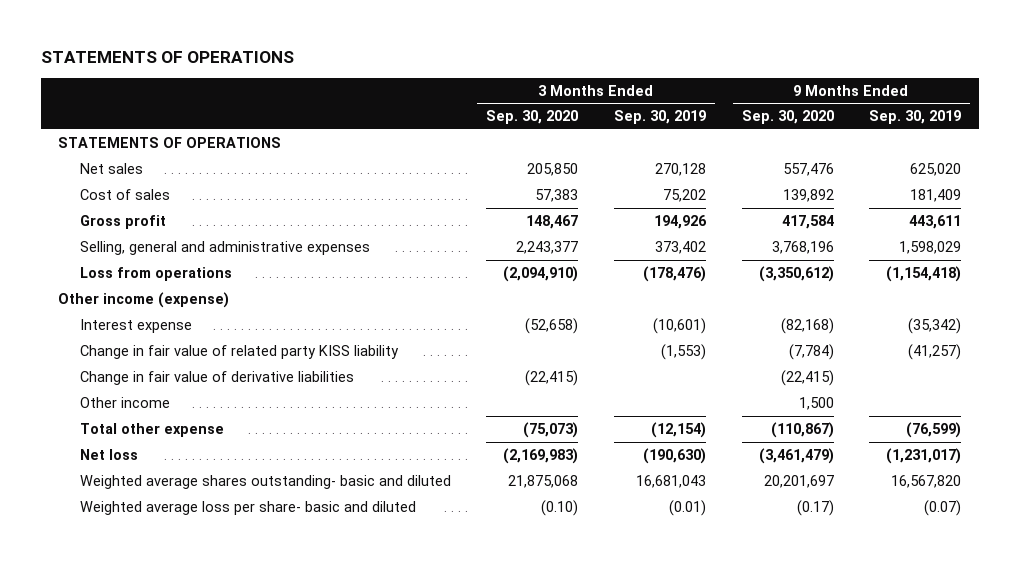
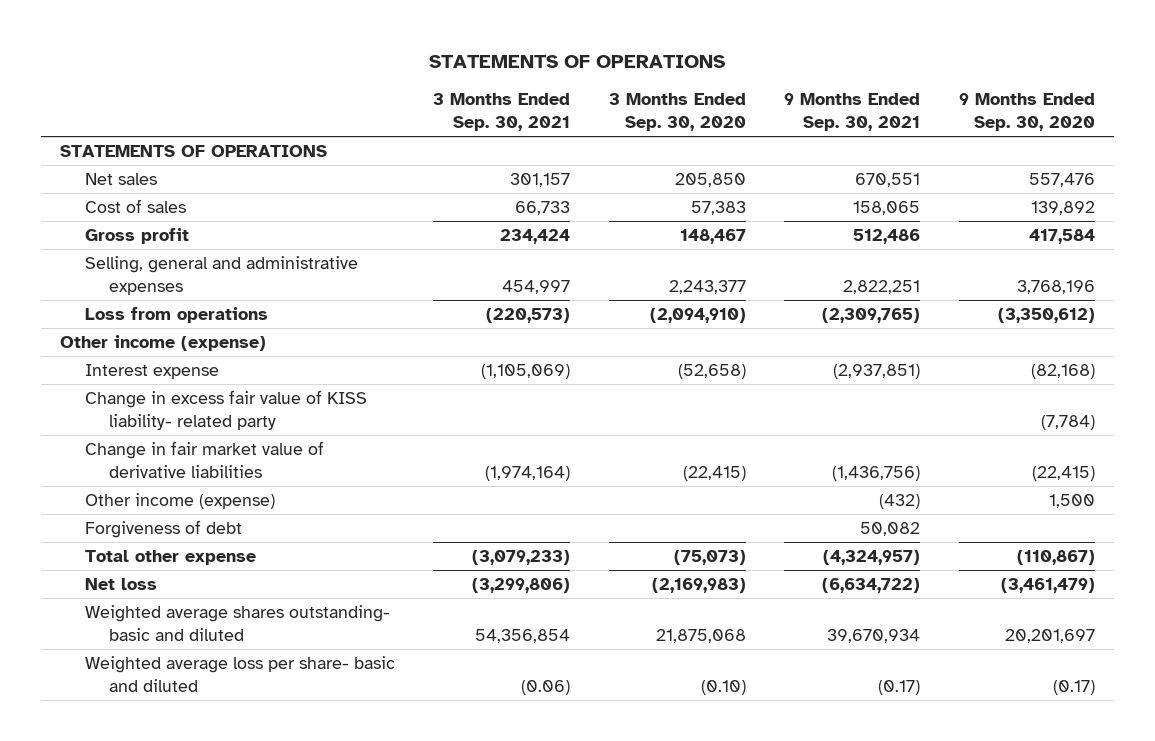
[613,110,706,125] Sep. 30, 2019 -> none
[869,110,962,125] Sep. 30, 2019 -> none
none -> [433,93,571,132] 3 Months Ended Sep. 30, 2021
none -> [784,93,921,132] 9 Months Ended Sep. 30, 2021
[79,344,399,359] Change in fair value of related party KISS liability -> [84,389,367,430] Change in excess fair value of KISS liability- related party
[79,370,354,385] Change in fair value of derivative liabilities -> [84,440,324,478] Change in fair market value of derivative liabilities
[79,396,170,408] Other income -> [84,492,275,509] Other income (expense)
none -> [84,519,242,538] Forgiveness of debt

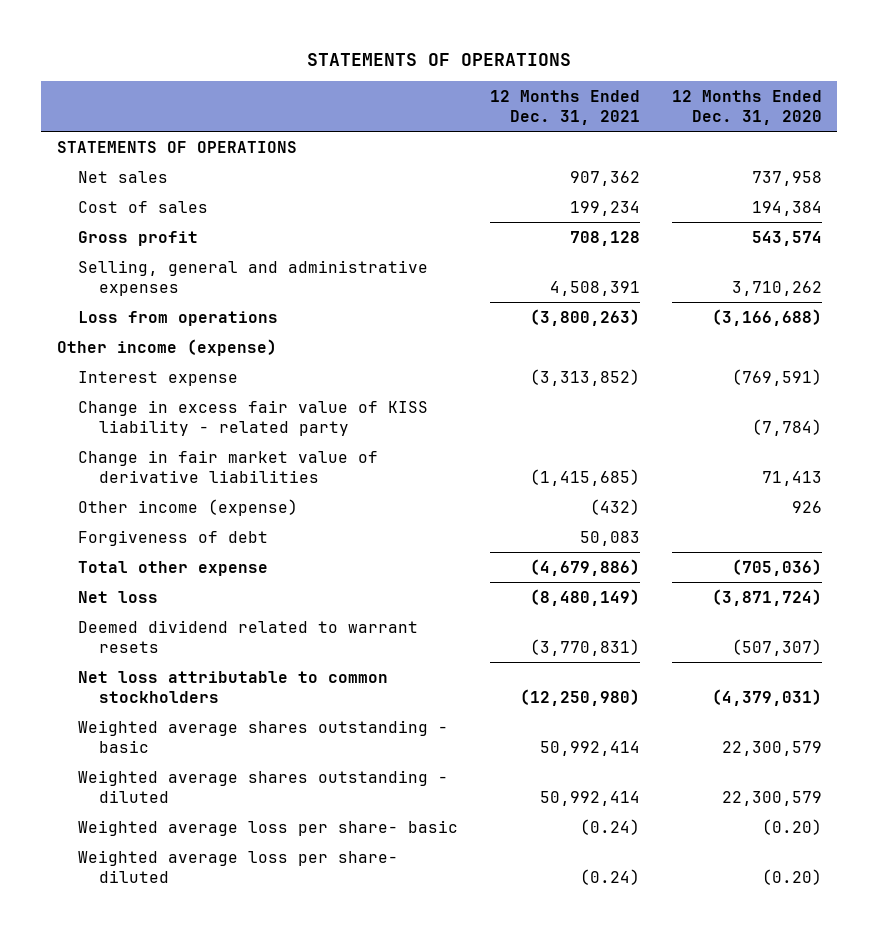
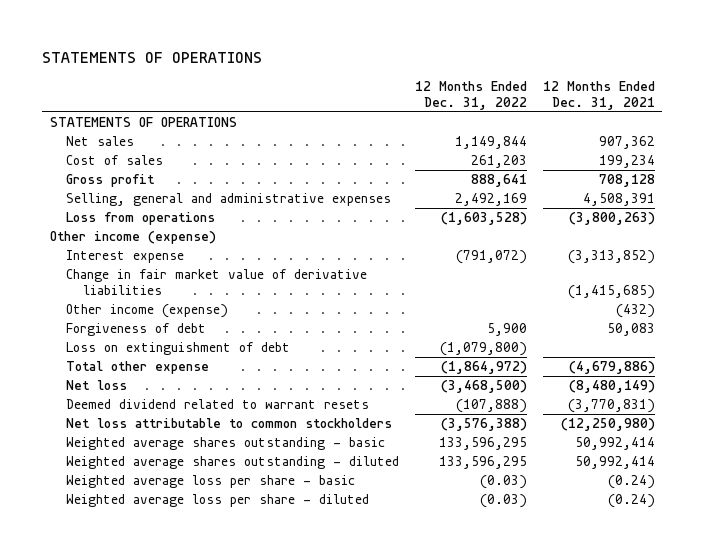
[671,90,822,125] 12 Months Ended Dec. 31, 2020 -> none
none -> [415,81,528,110] 12 Months Ended Dec. 31, 2022
[78,399,429,436] Change in excess fair value of KISS liability - related party -> none
none -> [66,342,291,356] Loss on extinguishment of debt
[78,819,459,836] Weighted average loss per share- basic -> [66,475,356,489] Weighted average loss per share - basic
[78,849,399,883] Weighted average loss per share- diluted -> [66,494,370,508] Weighted average loss per share - diluted

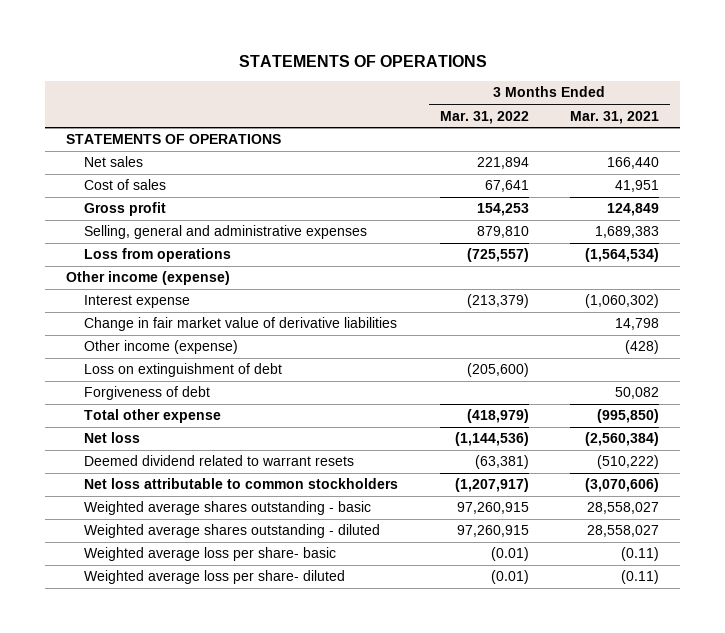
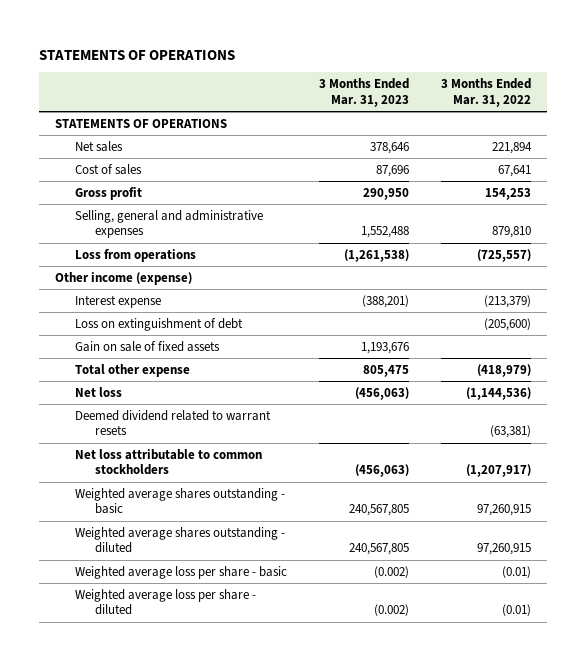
[570,110,660,124] Mar. 31, 2021 -> none
none -> [318,78,409,107] 3 Months Ended Mar. 31, 2023
[84,317,398,332] Change in fair market value of derivative liabilities -> none
[84,340,239,355] Other income (expense) -> none
[84,386,211,401] Forgiveness of debt -> none
none -> [75,340,221,352] Gain on sale of fixed assets
[84,547,337,562] Weighted average loss per share- basic -> [75,565,288,579] Weighted average loss per share - basic
[84,570,346,585] Weighted average loss per share- diluted -> [75,588,257,616] Weighted average loss per share - diluted

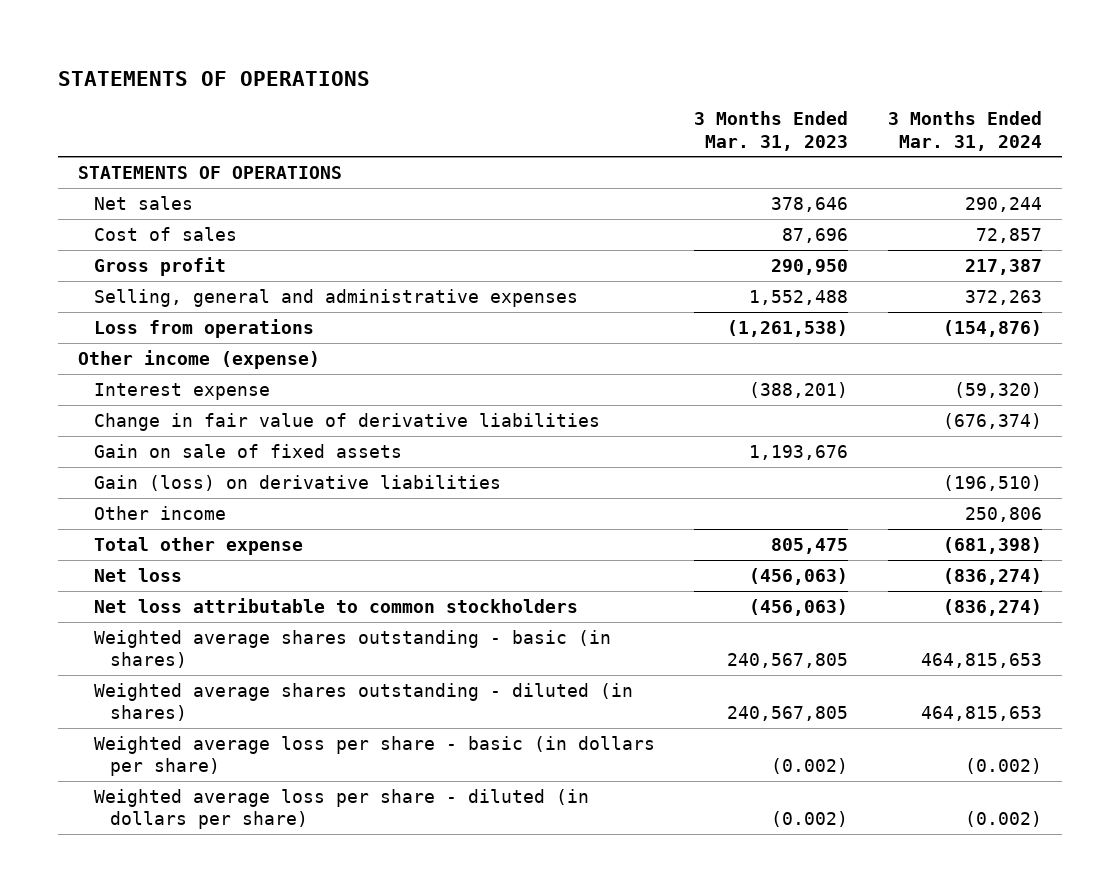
[440,78,531,107] 3 Months Ended Mar. 31, 2022 -> none
none -> [887,111,1042,151] 3 Months Ended Mar. 31, 2024
[75,317,244,331] Loss on extinguishment of debt -> none
none -> [94,412,601,431] Change in fair value of derivative liabilities
none -> [94,474,502,491] Gain (loss) on derivative liabilities
none -> [94,505,227,520] Other income
[75,409,272,436] Deemed dividend related to warrant resets -> none
[75,487,286,515] Weighted average shares outstanding - basic -> [94,629,612,669] Weighted average shares outstanding - basic (in shares)
[75,526,286,554] Weighted average shares outstanding - diluted -> [94,682,634,722] Weighted average shares outstanding - diluted (in shares)
[75,565,288,579] Weighted average loss per share - basic -> [94,735,656,777] Weighted average loss per share - basic (in dollars per share)
[75,588,257,616] Weighted average loss per share - diluted -> [94,788,590,830] Weighted average loss per share - diluted (in dollars per share)

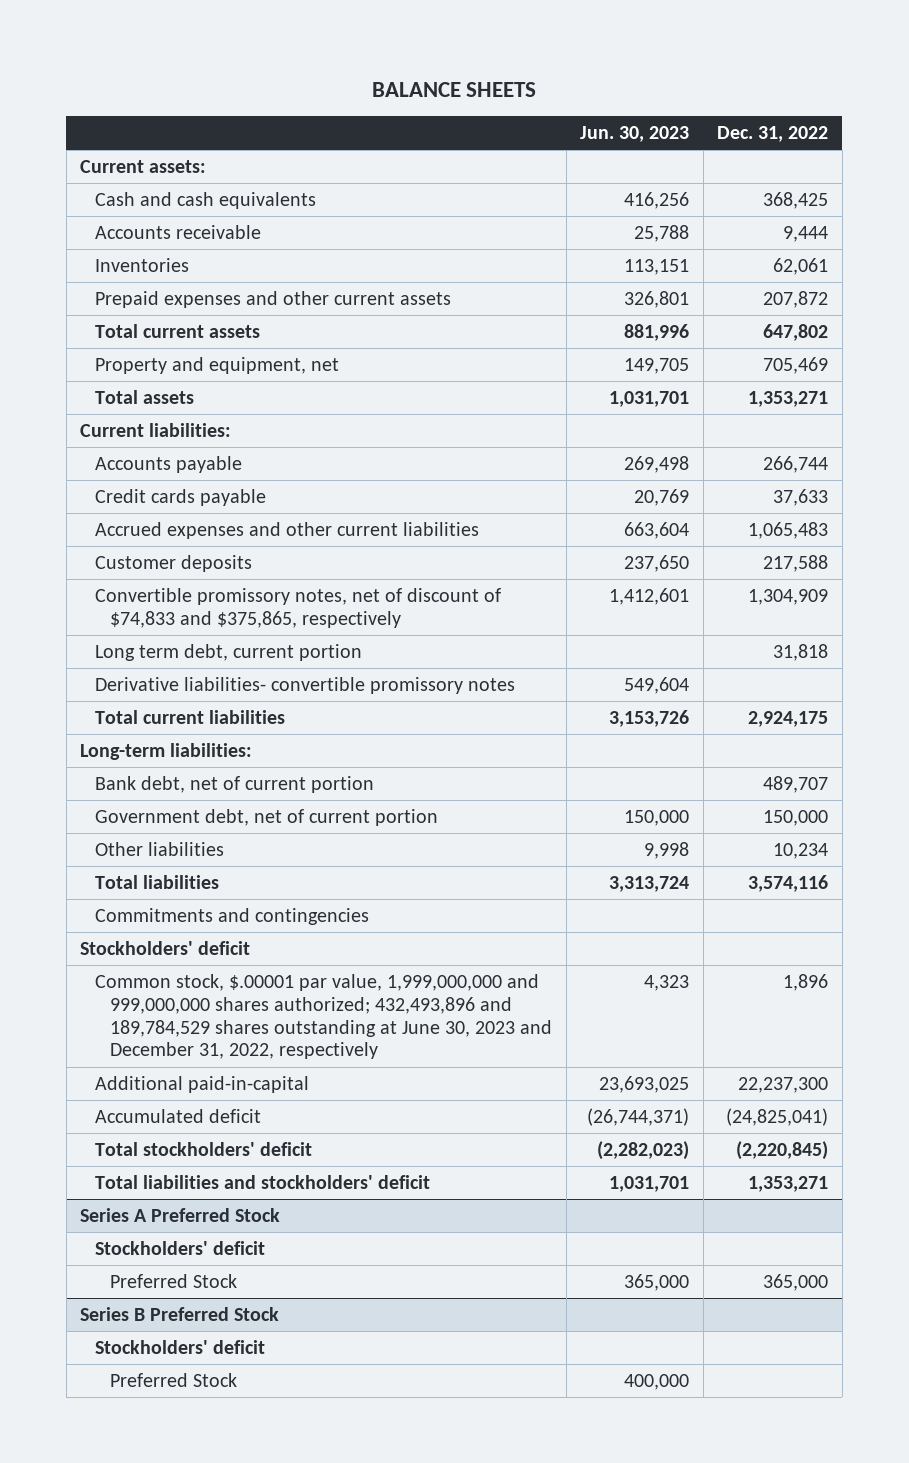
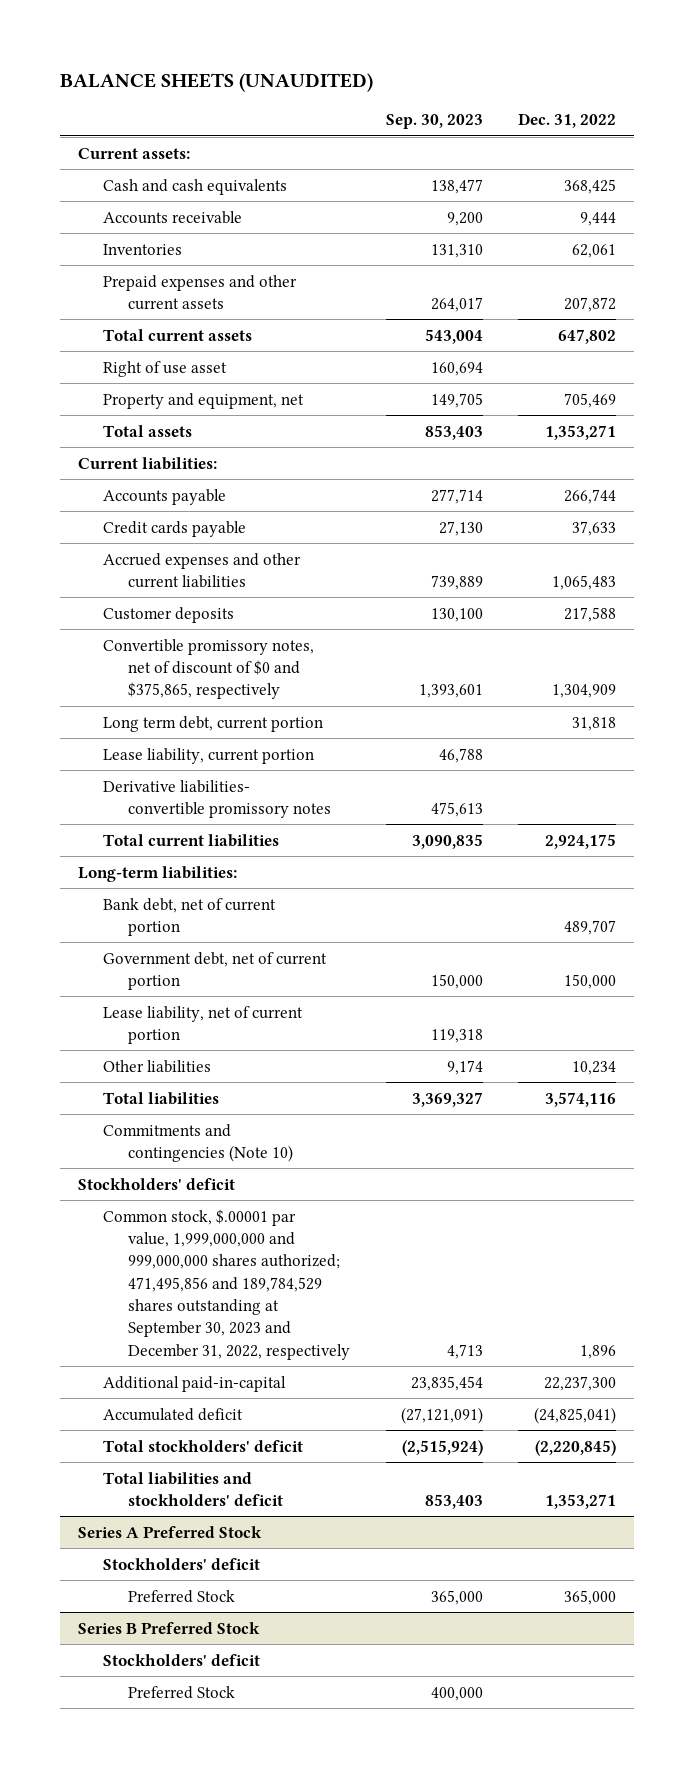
[372,81,537,97] BALANCE SHEETS -> [59,72,373,92] BALANCE SHEETS (UNAUDITED)
[580,126,690,143] Jun. 30, 2023 -> none
none -> [385,114,483,130] Sep. 30, 2023
none -> [102,360,227,377] Right of use asset
[95,587,502,628] Convertible promissory notes, net of discount of $74,833 and $375,865, respectively -> [102,638,314,700] Convertible promissory notes, net of discount of $0 and $375,865, respectively
none -> [102,747,314,764] Lease liability, current portion
none -> [102,1005,303,1044] Lease liability, net of current portion
[95,907,370,925] Commitments and contingencies -> [102,1123,293,1162] Commitments and contingencies (Note 10)
[95,973,553,1060] Common stock, $.00001 par value, 1,999,000,000 and 999,000,000 shares authorized; 432,493,896 and 189,784,529 shares outstanding at June 30, 2023 and December 31, 2022, respectively -> [102,1208,350,1360] Common stock, $.00001 par value, 1,999,000,000 and 999,000,000 shares authorized; 471,495,856 and 189,784,529 shares outstanding at September 30, 2023 and December 31, 2022, respectively

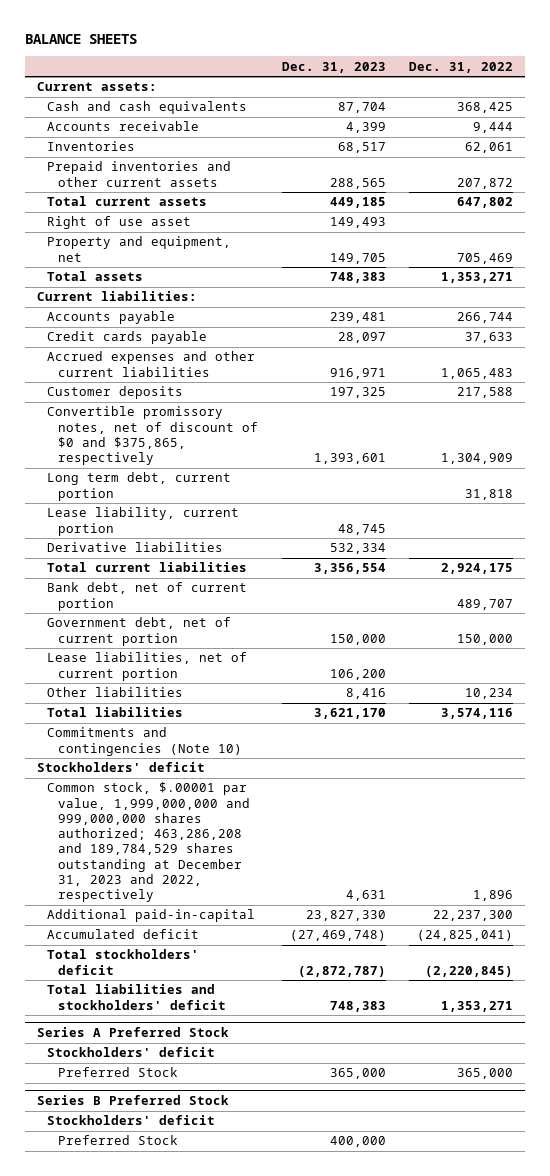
[59,72,373,92] BALANCE SHEETS (UNAUDITED) -> [24,33,137,44] BALANCE SHEETS
[385,114,483,130] Sep. 30, 2023 -> none
none -> [281,61,386,73] Dec. 31, 2023
[102,274,297,310] Prepaid expenses and other current assets -> [47,161,232,187] Prepaid inventories and other current assets
[102,779,331,818] Derivative liabilities- convertible promissory notes -> [47,542,224,553] Derivative liabilities
[77,865,237,882] Long-term liabilities: -> none
[102,1005,303,1044] Lease liability, net of current portion -> [47,652,248,681] Lease liabilities, net of current portion
[102,1208,350,1360] Common stock, $.00001 par value, 1,999,000,000 and 999,000,000 shares authorized; 471,495,856 and 189,784,529 shares outstanding at September 30, 2023 and December 31, 2022, respectively -> [47,782,251,903] Common stock, $.00001 par value, 1,999,000,000 and 999,000,000 shares authorized; 463,286,208 and 189,784,529 shares outstanding at December 31, 2023 and 2022, respectively

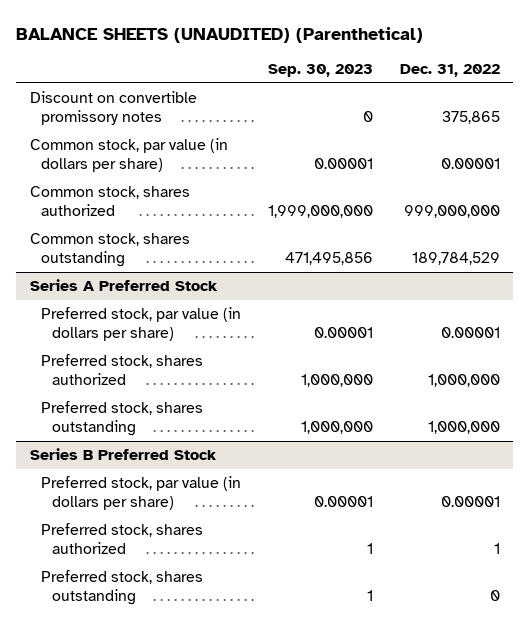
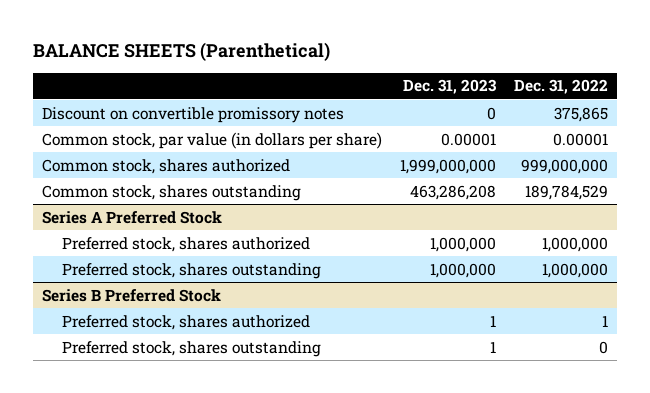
[16,26,424,43] BALANCE SHEETS (UNAUDITED) (Parenthetical) -> [33,42,331,62] BALANCE SHEETS (Parenthetical)
[267,64,373,78] Sep. 30, 2023 -> none
none -> [403,79,498,95] Dec. 31, 2023
[40,306,241,342] Preferred stock, par value (in dollars per share) -> none
[40,475,241,511] Preferred stock, par value (in dollars per share) -> none

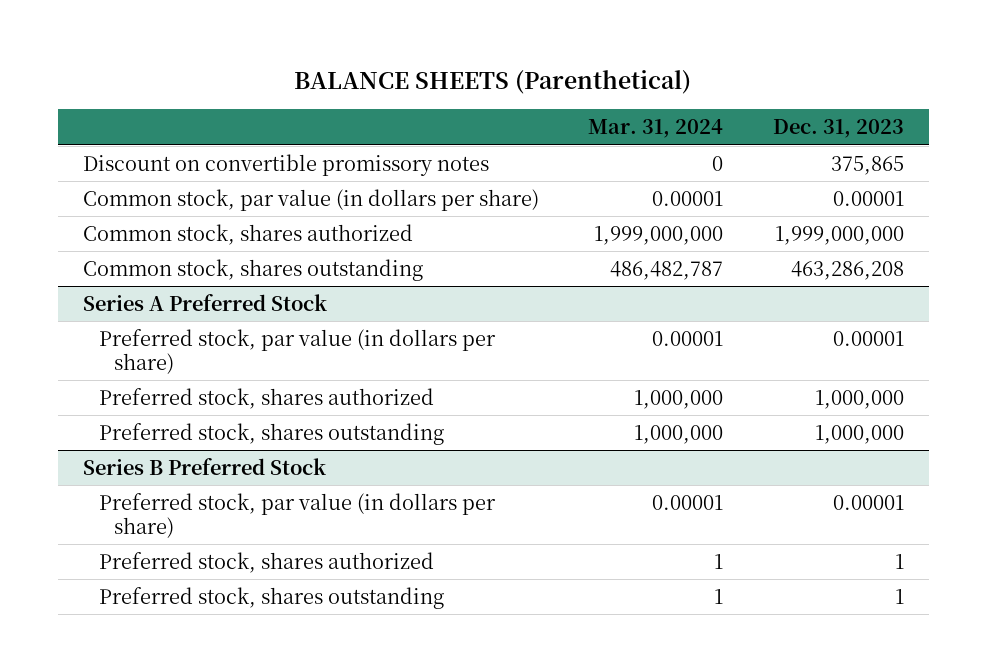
[514,79,609,95] Dec. 31, 2022 -> none
none -> [588,119,724,139] Mar. 31, 2024
[487,106,497,120] 0 -> [831,156,905,176] 375,865
none -> [98,329,496,374] Preferred stock, par value (in dollars per share)
none -> [98,493,496,538] Preferred stock, par value (in dollars per share)

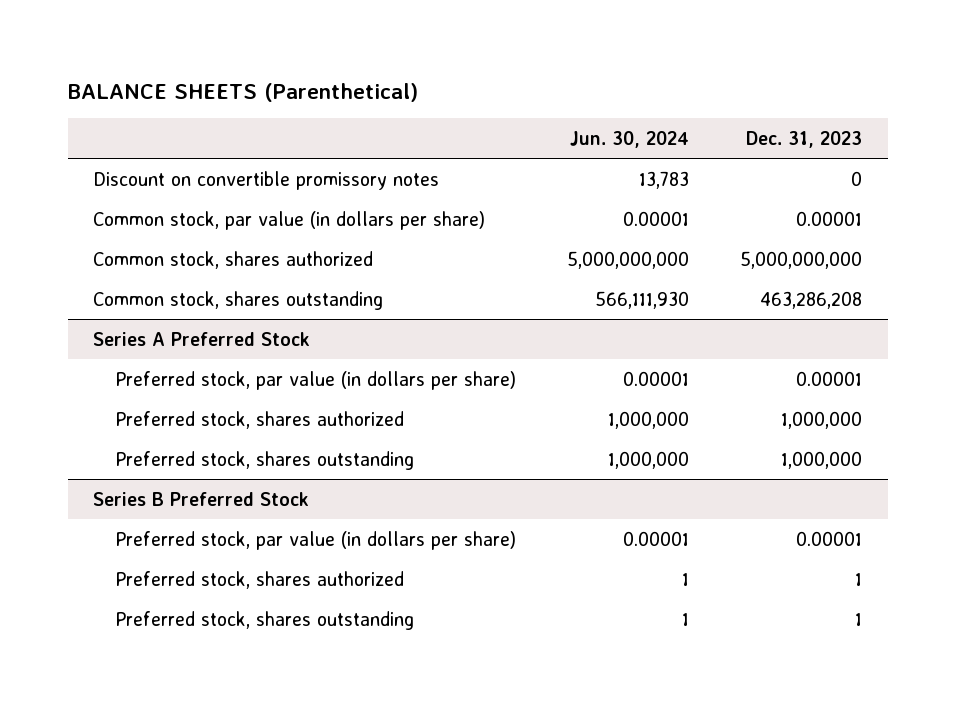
[588,119,724,139] Mar. 31, 2024 -> none
none -> [570,130,690,148] Jun. 30, 2024
[831,156,905,176] 375,865 -> [851,170,863,186] 0
[775,226,905,246] 1,999,000,000 -> [740,250,863,269] 5,000,000,000

